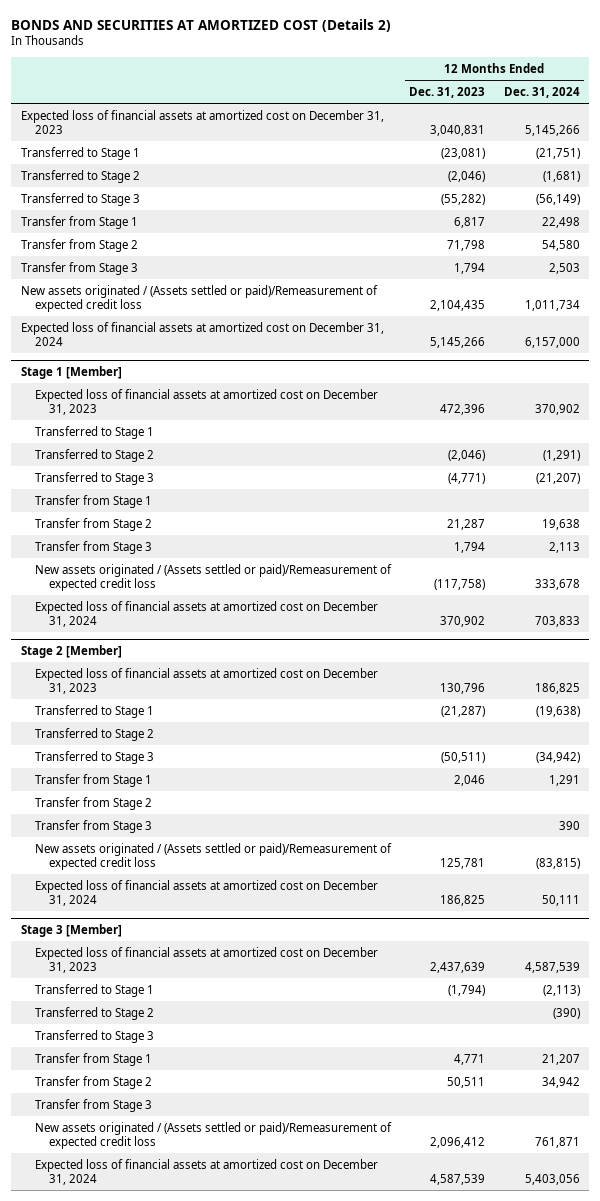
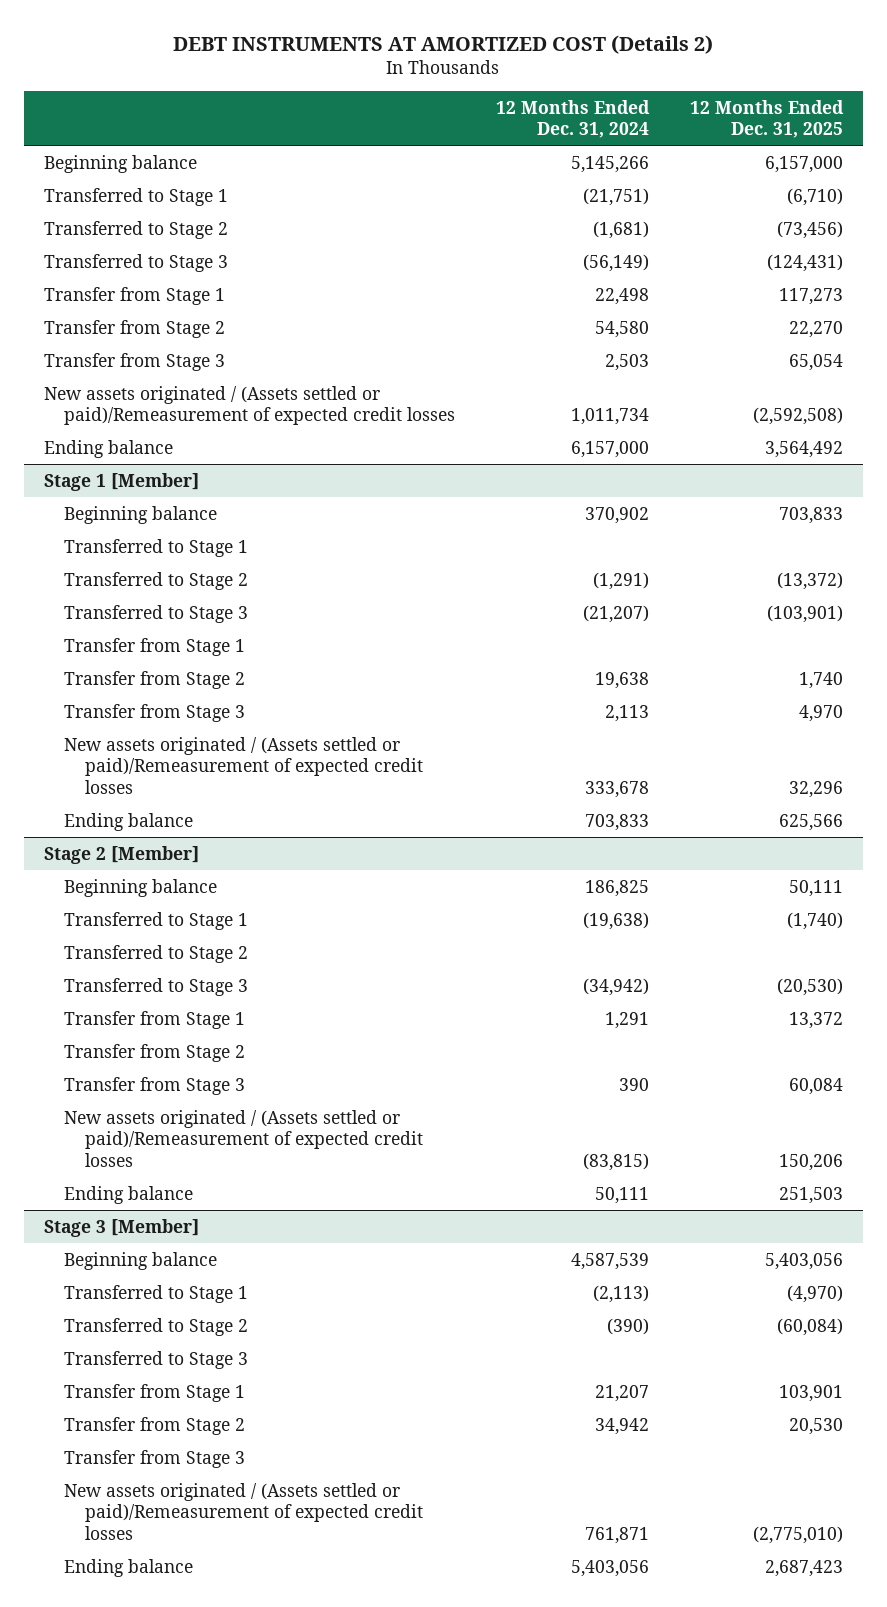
[11,18,392,32] BONDS AND SECURITIES AT AMORTIZED COST (Details 2) -> [173,34,714,54] DEBT INSTRUMENTS AT AMORTIZED COST (Details 2)
[409,86,486,98] Dec. 31, 2023 -> none
none -> [689,99,844,139] 12 Months Ended Dec. 31, 2025
[20,109,384,134] Expected loss of financial assets at amortized cost on December 31, 2023 -> [44,154,198,173] Beginning balance
[20,284,378,312] New assets originated / (Assets settled or paid)/Remeasurement of expected credit loss -> [44,385,456,426] New assets originated / (Assets settled or paid)/Remeasurement of expected credit losses
[20,321,384,346] Expected loss of financial assets at amortized cost on December 31, 2024 -> [44,439,174,458] Ending balance
[34,388,378,415] Expected loss of financial assets at amortized cost on December 31, 2023 -> [64,505,218,524] Beginning balance
[34,563,392,591] New assets originated / (Assets settled or paid)/Remeasurement of expected credit loss -> [64,736,423,794] New assets originated / (Assets settled or paid)/Remeasurement of expected credit losses
[34,600,378,627] Expected loss of financial assets at amortized cost on December 31, 2024 -> [64,812,194,831] Ending balance
[34,667,378,694] Expected loss of financial assets at amortized cost on December 31, 2023 -> [64,878,218,897] Beginning balance
[34,842,392,870] New assets originated / (Assets settled or paid)/Remeasurement of expected credit loss -> [64,1109,423,1167] New assets originated / (Assets settled or paid)/Remeasurement of expected credit losses
[34,879,378,906] Expected loss of financial assets at amortized cost on December 31, 2024 -> [64,1185,194,1204] Ending balance
[34,946,378,973] Expected loss of financial assets at amortized cost on December 31, 2023 -> [64,1251,218,1270] Beginning balance
[34,1121,392,1149] New assets originated / (Assets settled or paid)/Remeasurement of expected credit loss -> [64,1482,423,1540] New assets originated / (Assets settled or paid)/Remeasurement of expected credit losses
[34,1158,378,1185] Expected loss of financial assets at amortized cost on December 31, 2024 -> [64,1558,194,1577] Ending balance

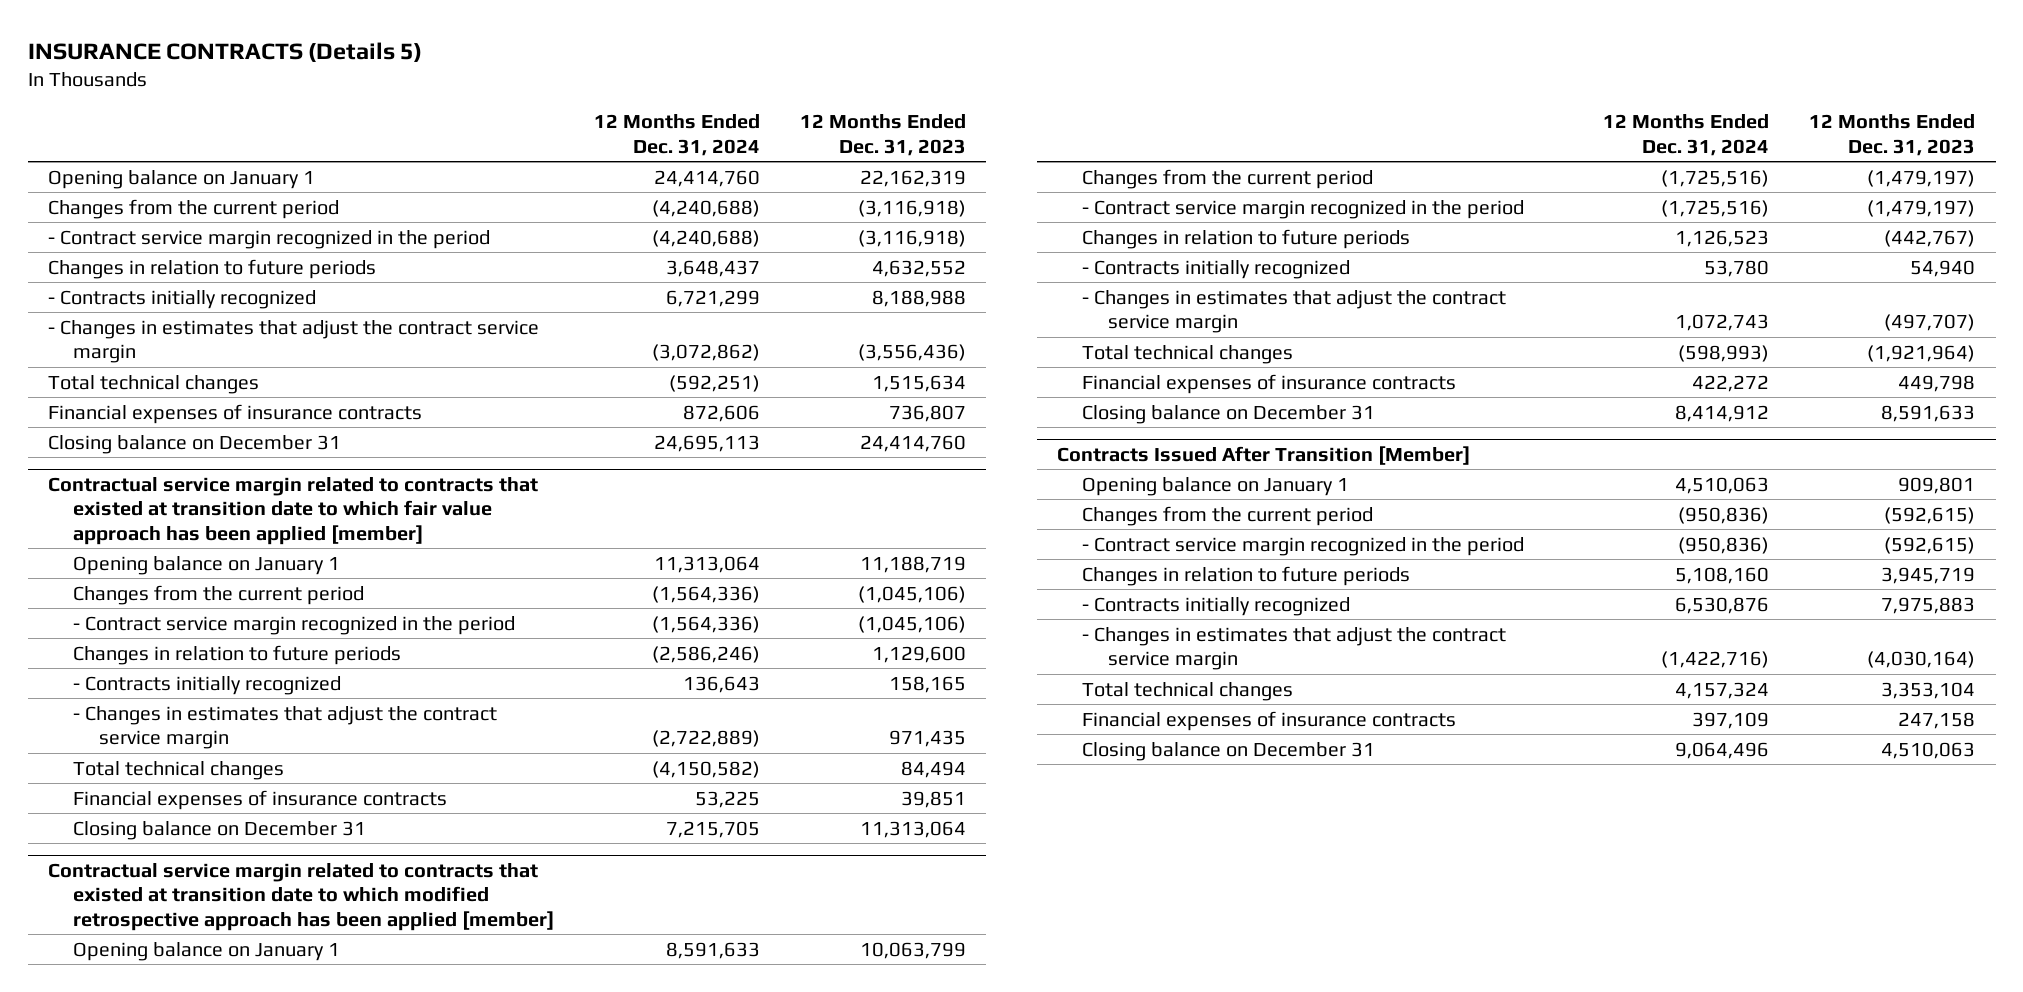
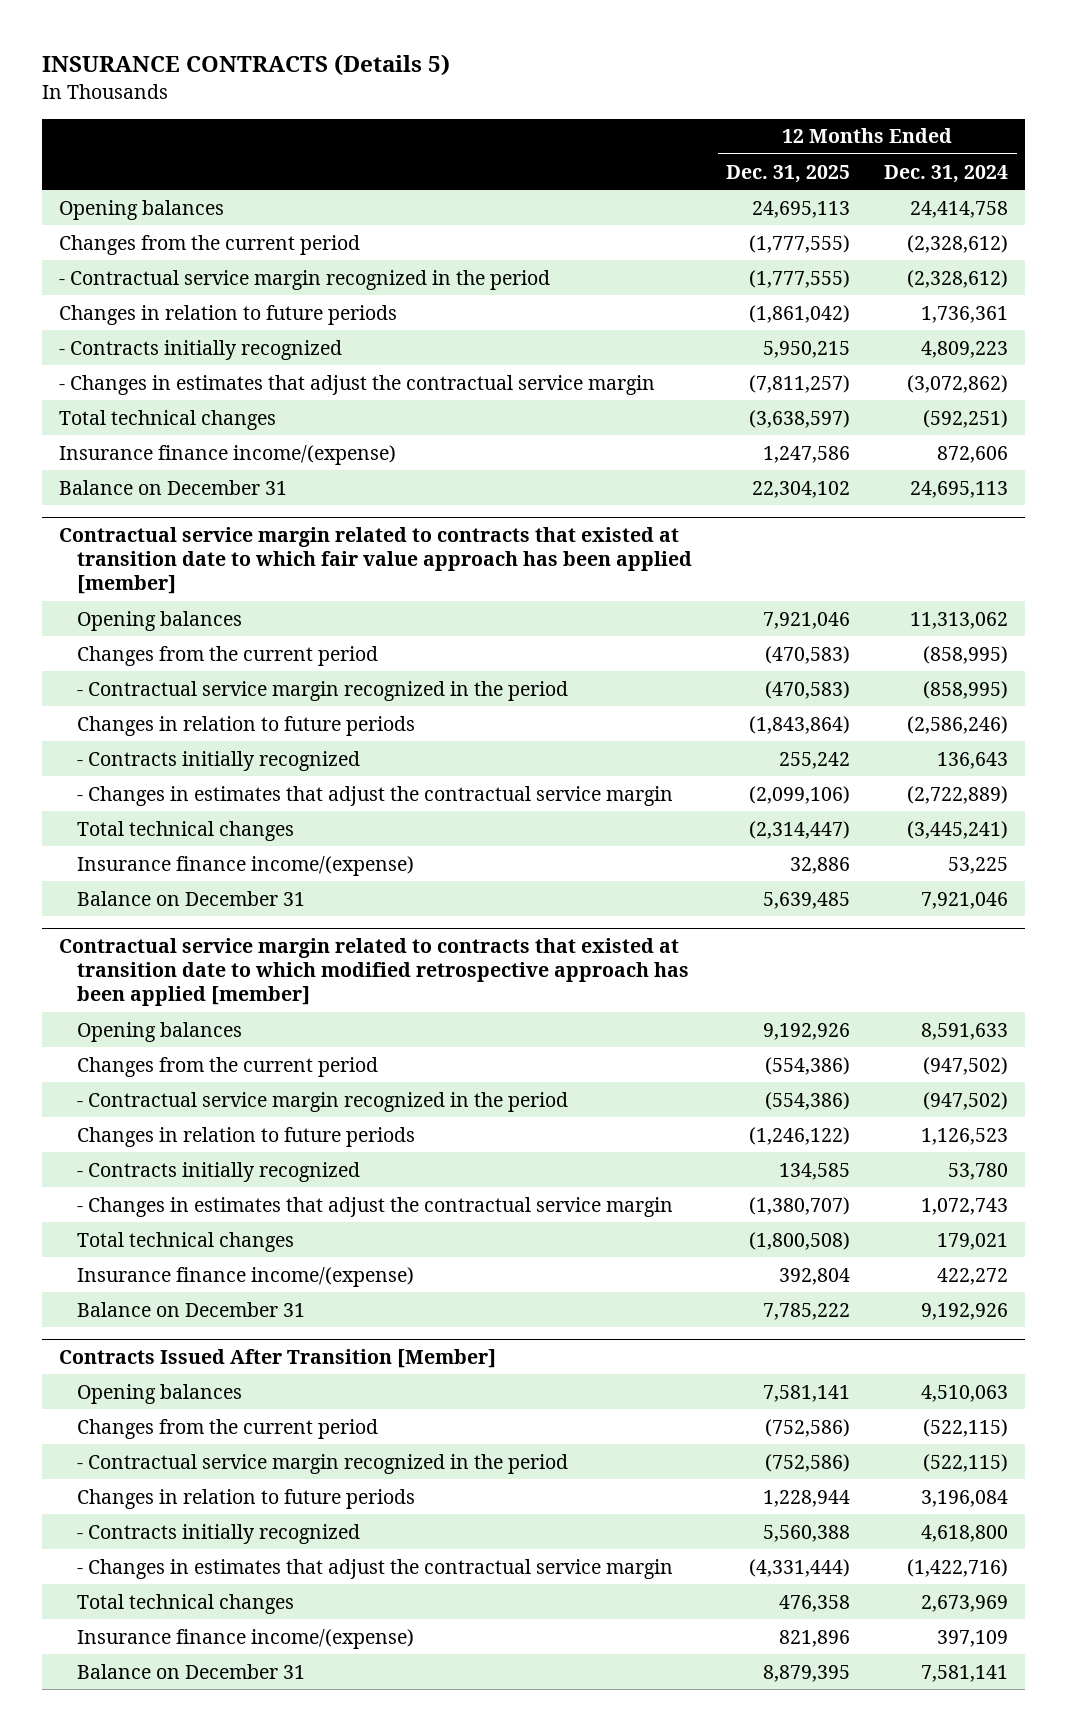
[800,114,967,156] 12 Months Ended Dec. 31, 2023 -> none
none -> [726,164,851,183] Dec. 31, 2025
[47,169,315,189] Opening balance on January 1 -> none
none -> [58,199,224,220] Opening balances
[652,199,761,217] (4,240,688) -> [907,234,1009,253] (2,328,612)
[47,229,490,249] - Contract service margin recognized in the period -> [58,269,550,290] - Contractual service margin recognized in the period
[652,229,761,247] (4,240,688) -> [907,269,1009,288] (2,328,612)
[666,259,761,277] 3,648,437 -> [921,305,1009,323] 1,736,361
[666,289,761,307] 6,721,299 -> [921,340,1009,358] 4,809,223
[47,319,539,364] - Changes in estimates that adjust the contract service margin -> [58,374,655,395] - Changes in estimates that adjust the contractual service margin
[47,403,422,424] Financial expenses of insurance contracts -> [58,444,396,465] Insurance finance income/(expense)
[47,434,341,454] Closing balance on December 31 -> [58,479,287,495] Balance on December 31
[73,555,341,575] Opening balance on January 1 -> none
none -> [77,610,243,631] Opening balances
[652,585,761,603] (1,564,336) -> [923,645,1009,664] (858,995)
[73,615,516,635] - Contract service margin recognized in the period -> [77,680,569,701] - Contractual service margin recognized in the period
[652,615,761,633] (1,564,336) -> [923,680,1009,699] (858,995)
[73,705,498,750] - Changes in estimates that adjust the contract service margin -> [77,785,674,806] - Changes in estimates that adjust the contractual service margin
[652,760,761,778] (4,150,582) -> [907,820,1009,839] (3,445,241)
[73,789,448,810] Financial expenses of insurance contracts -> [77,855,415,876] Insurance finance income/(expense)
[73,820,367,840] Closing balance on December 31 -> [77,890,306,906] Balance on December 31
[666,820,761,838] 7,215,705 -> [921,891,1009,909] 7,921,046
[73,941,341,961] Opening balance on January 1 -> [77,1021,243,1042] Opening balances
[1661,169,1770,187] (1,725,516) -> [923,1056,1009,1075] (947,502)
[1082,199,1525,219] - Contract service margin recognized in the period -> [77,1091,569,1112] - Contractual service margin recognized in the period
[1661,199,1770,217] (1,725,516) -> [923,1091,1009,1110] (947,502)
[1082,289,1507,334] - Changes in estimates that adjust the contract service margin -> [77,1196,674,1217] - Changes in estimates that adjust the contractual service margin
[1678,344,1770,362] (598,993) -> [937,1232,1009,1250] 179,021
[1082,373,1457,394] Financial expenses of insurance contracts -> [77,1266,415,1287] Insurance finance income/(expense)
[1082,404,1376,424] Closing balance on December 31 -> [77,1301,306,1317] Balance on December 31
[1675,404,1770,422] 8,414,912 -> [921,1302,1009,1320] 9,192,926
[1082,476,1350,496] Opening balance on January 1 -> [77,1383,243,1404] Opening balances
[1678,506,1770,524] (950,836) -> [923,1418,1009,1437] (522,115)
[1082,536,1525,556] - Contract service margin recognized in the period -> [77,1453,569,1474] - Contractual service margin recognized in the period
[1678,536,1770,554] (950,836) -> [923,1453,1009,1472] (522,115)
[1675,566,1770,584] 5,108,160 -> [921,1489,1009,1507] 3,196,084
[1675,596,1770,614] 6,530,876 -> [921,1524,1009,1542] 4,618,800
[1082,626,1507,671] - Changes in estimates that adjust the contract service margin -> [77,1558,674,1579] - Changes in estimates that adjust the contractual service margin
[1675,681,1770,699] 4,157,324 -> [921,1594,1009,1612] 2,673,969
[1082,710,1457,731] Financial expenses of insurance contracts -> [77,1628,415,1649] Insurance finance income/(expense)
[1082,741,1376,761] Closing balance on December 31 -> [77,1663,306,1679] Balance on December 31
[1675,741,1770,759] 9,064,496 -> [921,1664,1009,1682] 7,581,141

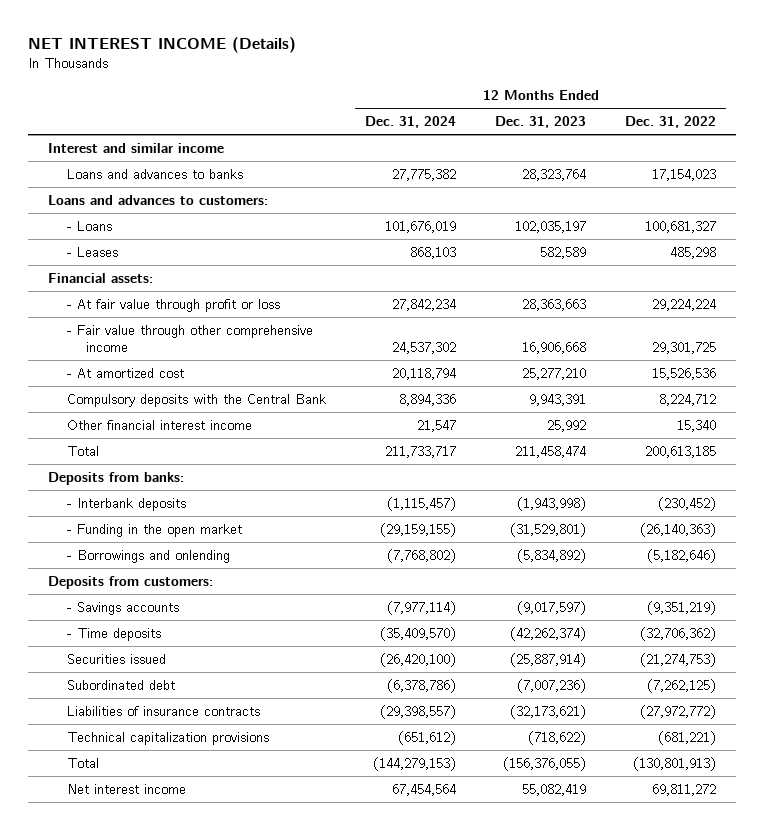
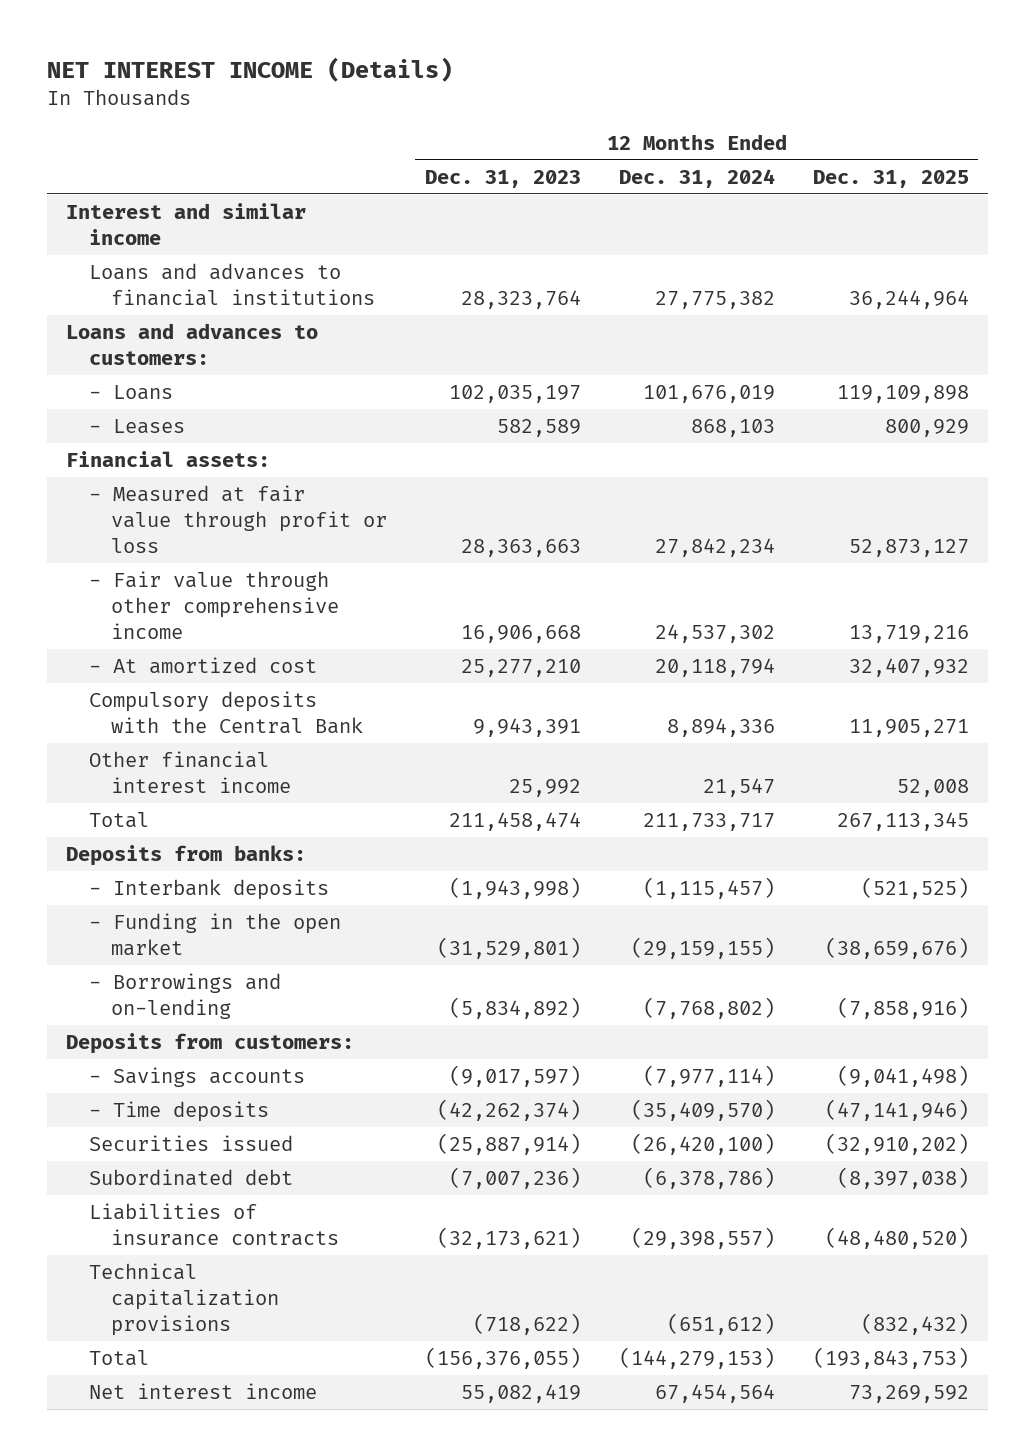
[625,116,717,129] Dec. 31, 2022 -> none
none -> [812,169,969,188] Dec. 31, 2025
[66,168,243,179] Loans and advances to banks -> [88,263,376,306] Loans and advances to financial institutions
[66,298,280,312] - At fair value through profit or loss -> [88,485,388,553] - Measured at fair value through profit or loss
[66,549,230,563] - Borrowings and onlending -> [88,973,281,1019] - Borrowings and on-lending

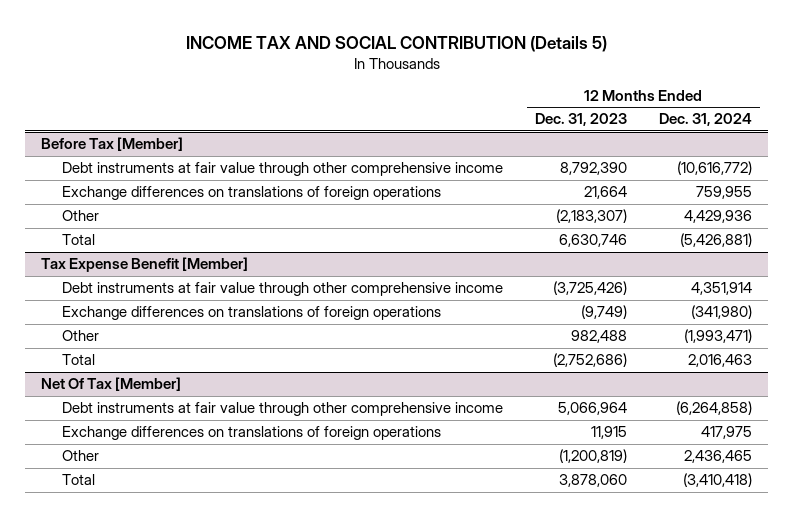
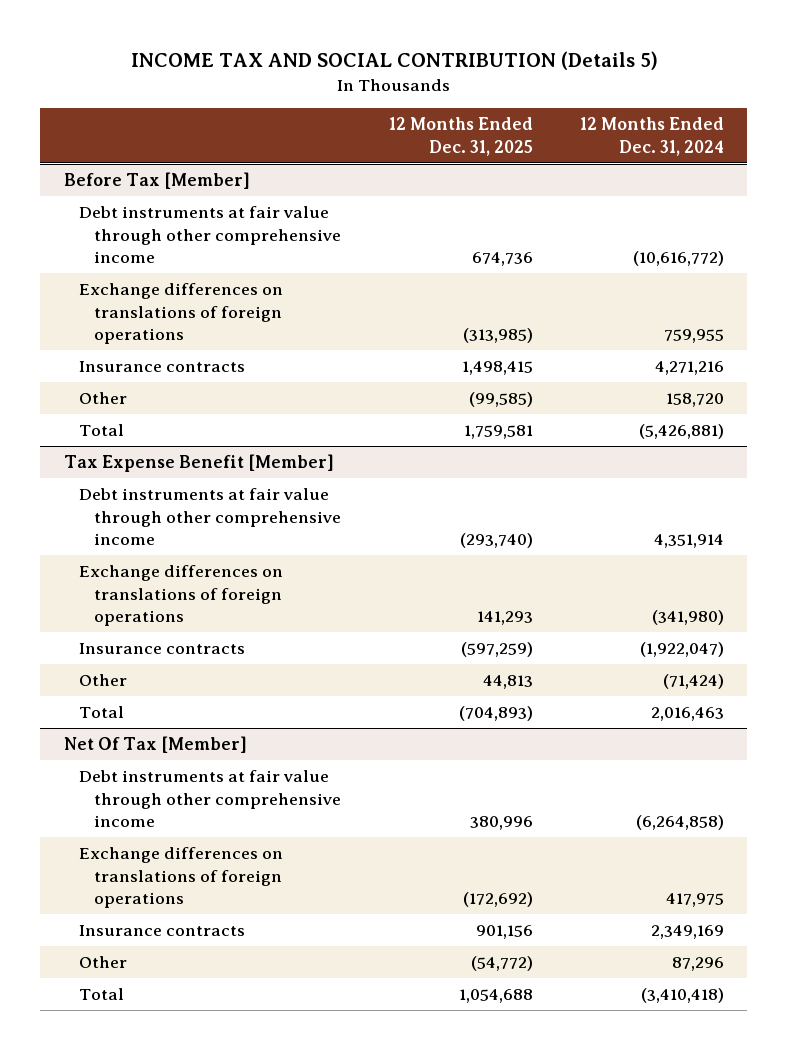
[534,113,627,127] Dec. 31, 2023 -> none
none -> [388,117,533,156] 12 Months Ended Dec. 31, 2025
none -> [79,360,246,372] Insurance contracts
[683,210,752,224] 4,429,936 -> [665,392,724,407] 158,720
none -> [79,642,246,654] Insurance contracts
[683,329,752,344] (1,993,471) -> [662,673,724,689] (71,424)
none -> [79,924,246,936] Insurance contracts
[683,450,752,464] 2,436,465 -> [671,956,724,971] 87,296

